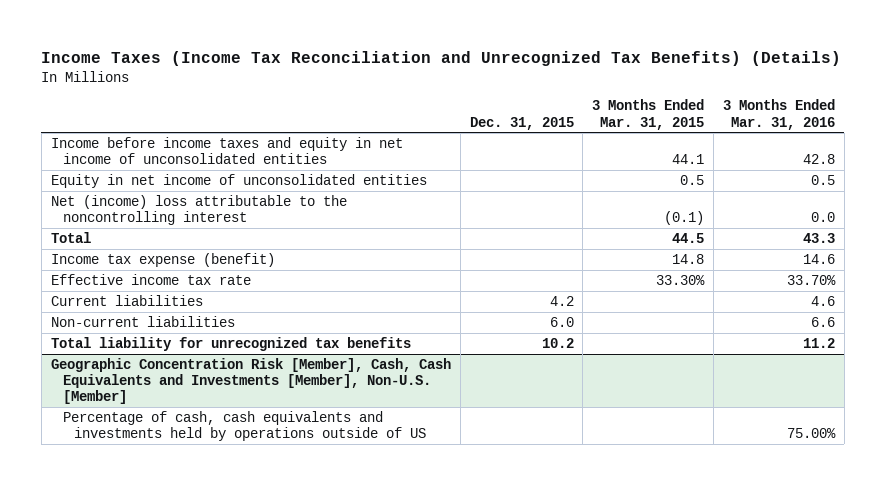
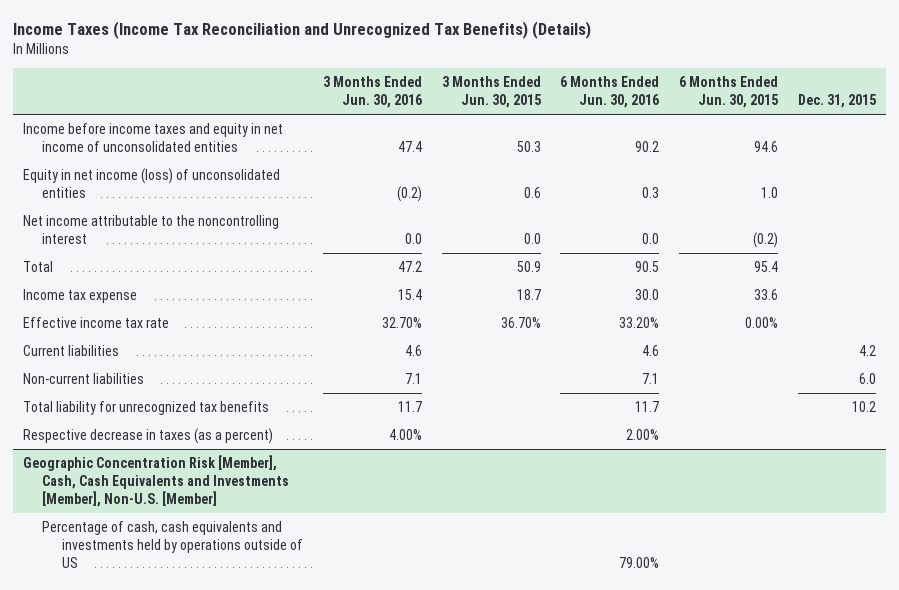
[592,99,705,130] 3 Months Ended Mar. 31, 2015 -> none
[723,99,836,130] 3 Months Ended Mar. 31, 2016 -> none
none -> [322,76,422,109] 3 Months Ended Jun. 30, 2016
none -> [441,76,541,109] 3 Months Ended Jun. 30, 2015
none -> [560,76,660,109] 6 Months Ended Jun. 30, 2016
none -> [679,76,779,109] 6 Months Ended Jun. 30, 2015
[50,173,427,188] Equity in net income of unconsolidated entities -> [22,168,280,199] Equity in net income (loss) of unconsolidated entities
[50,194,347,226] Net (income) loss attributable to the noncontrolling interest -> [22,215,279,245] Net income attributable to the noncontrolling interest
[50,252,275,267] Income tax expense (benefit) -> [22,289,137,304] Income tax expense
none -> [22,428,273,445] Respective decrease in taxes (as a percent)

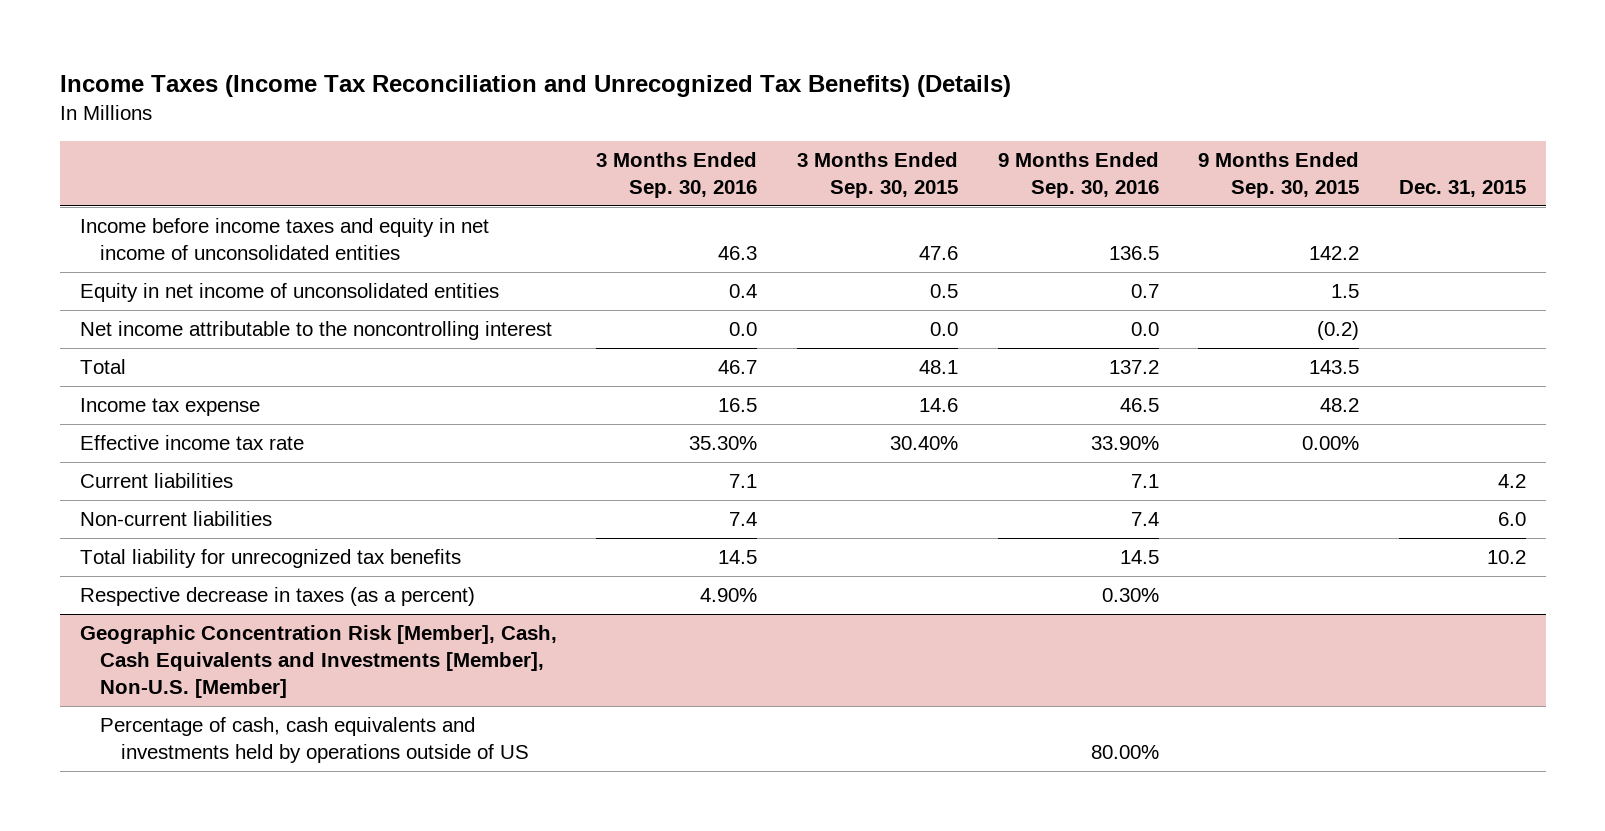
[322,76,422,109] 3 Months Ended Jun. 30, 2016 -> none
[441,76,541,109] 3 Months Ended Jun. 30, 2015 -> none
[560,76,660,109] 6 Months Ended Jun. 30, 2016 -> none
[679,76,779,109] 6 Months Ended Jun. 30, 2015 -> none
none -> [596,152,758,198] 3 Months Ended Sep. 30, 2016
none -> [796,152,958,198] 3 Months Ended Sep. 30, 2015
none -> [997,152,1159,198] 9 Months Ended Sep. 30, 2016
none -> [1198,152,1360,198] 9 Months Ended Sep. 30, 2015
[22,168,280,199] Equity in net income (loss) of unconsolidated entities -> [79,283,499,303] Equity in net income of unconsolidated entities

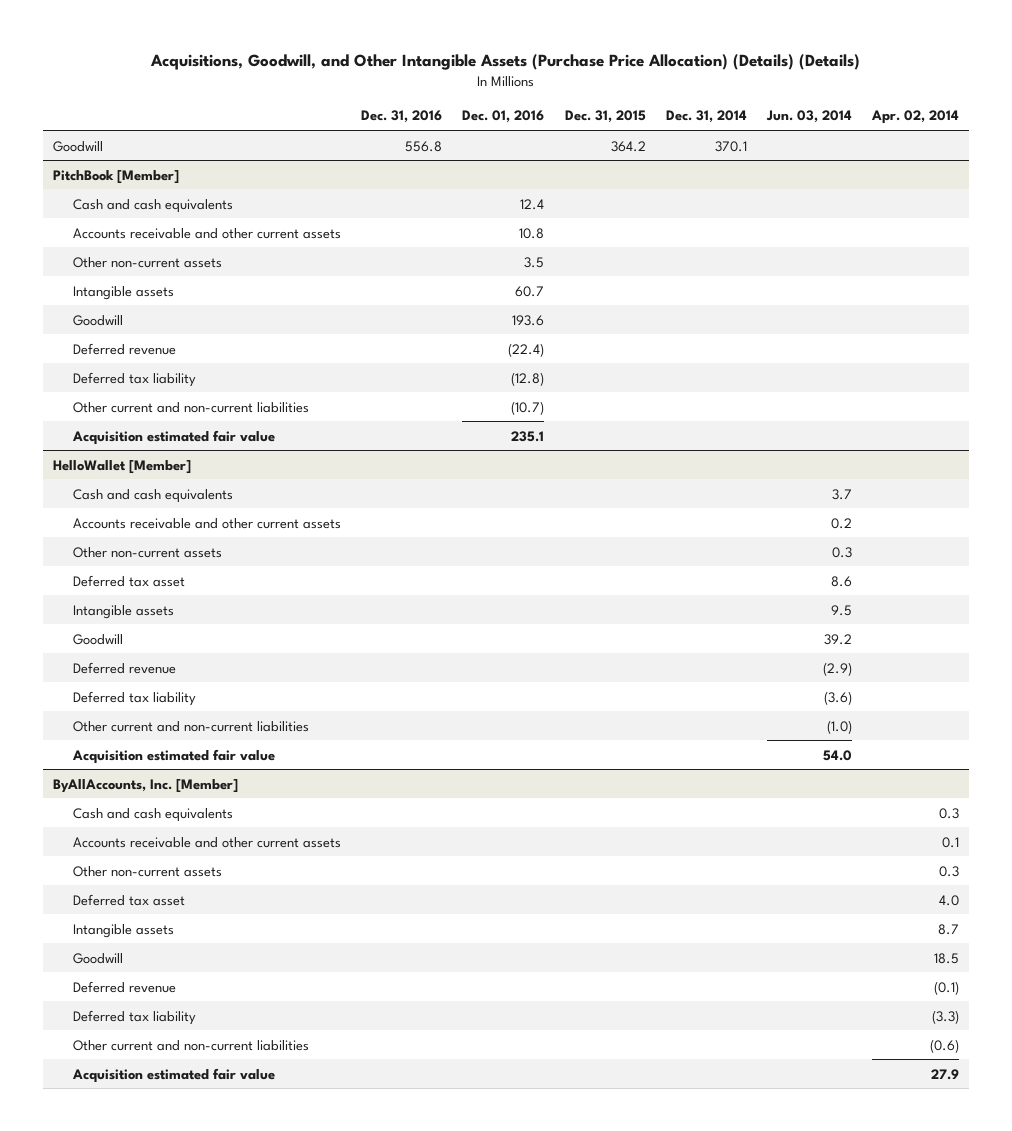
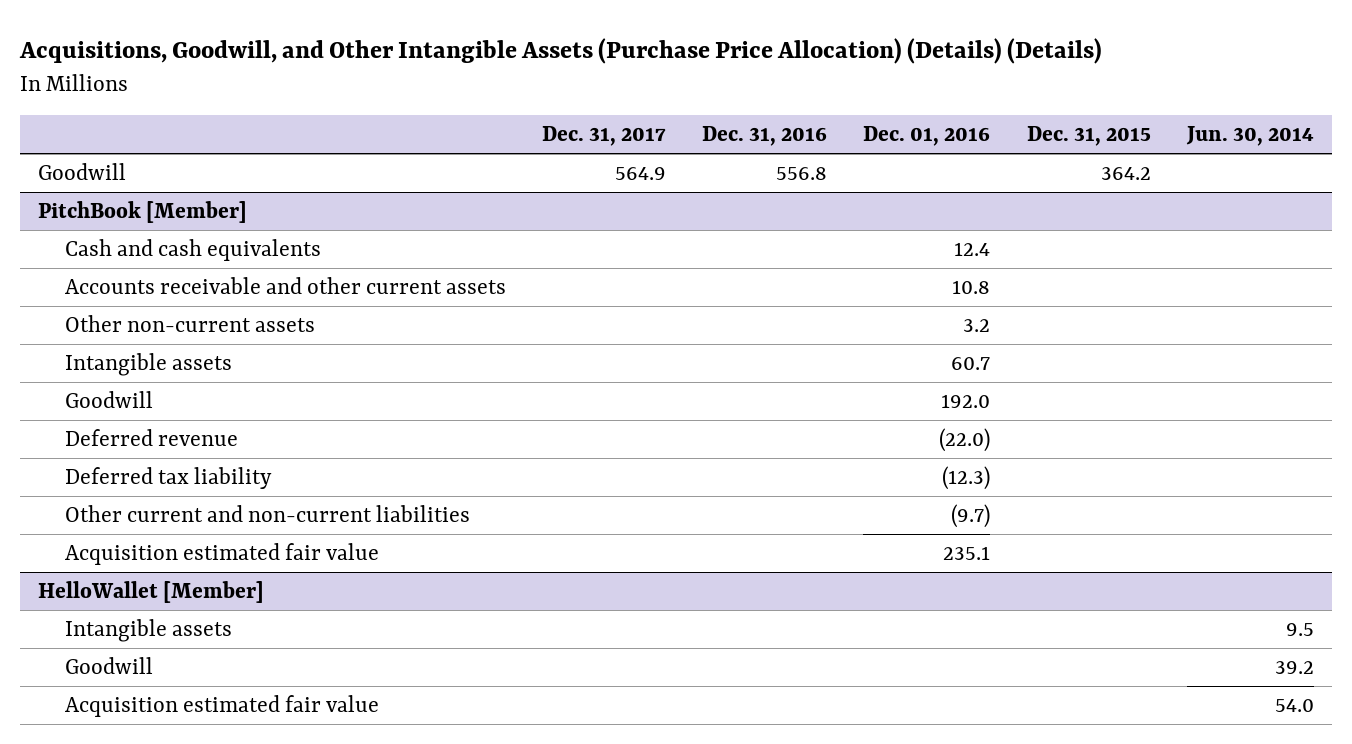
[665,110,747,124] Dec. 31, 2014 -> none
[765,110,852,124] Jun. 03, 2014 -> none
[870,110,959,125] Apr. 02, 2014 -> none
none -> [541,125,666,146] Dec. 31, 2017
none -> [1185,125,1314,146] Jun. 30, 2014
[524,256,545,268] 3.5 -> [963,318,991,332] 3.2
[512,314,545,326] 193.6 -> [941,393,991,408] 192.0
[508,342,545,357] (22.4) -> [939,427,991,452] (22.0)
[511,371,545,386] (12.8) -> [942,465,991,490] (12.3)
[511,400,545,415] (10.7) -> [951,503,991,528] (9.7)
[73,488,234,503] Cash and cash equivalents -> none
[73,517,342,529] Accounts receivable and other current assets -> none
[73,546,223,558] Other non-current assets -> none
[73,574,186,587] Deferred tax asset -> none
[73,661,177,674] Deferred revenue -> none
[73,690,197,706] Deferred tax liability -> none
[73,720,310,732] Other current and non-current liabilities -> none
[53,778,239,793] ByAllAccounts, Inc. [Member] -> none
[73,807,234,822] Cash and cash equivalents -> none
[73,836,342,848] Accounts receivable and other current assets -> none
[73,865,223,877] Other non-current assets -> none
[73,893,186,906] Deferred tax asset -> none
[73,923,175,938] Intangible assets -> none
[73,952,124,964] Goodwill -> none
[73,980,177,993] Deferred revenue -> none
[73,1009,197,1025] Deferred tax liability -> none
[73,1039,310,1051] Other current and non-current liabilities -> none
[72,1067,276,1083] Acquisition estimated fair value -> none

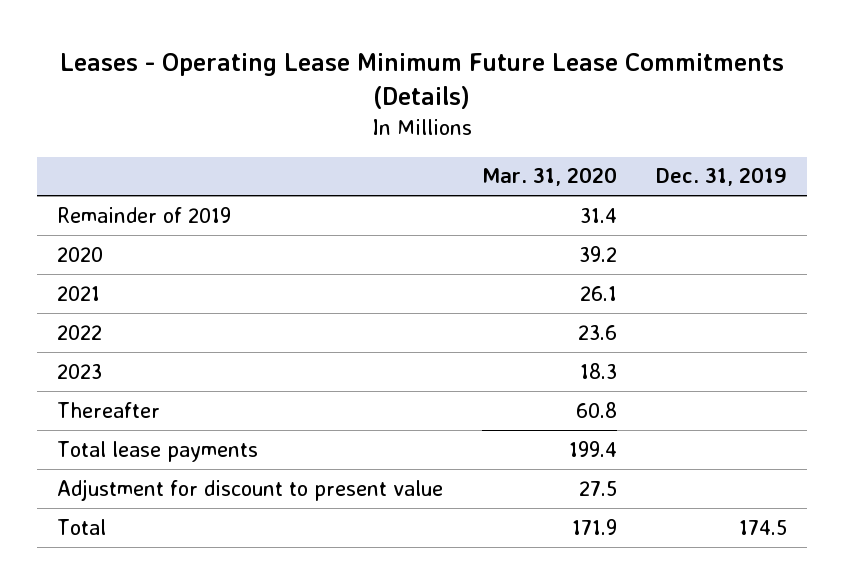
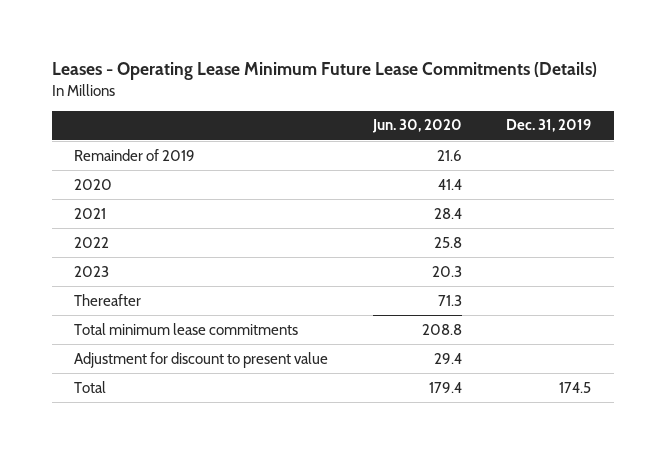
[482,167,618,187] Mar. 31, 2020 -> none
none -> [371,119,462,134] Jun. 30, 2020
[56,440,258,462] Total lease payments -> [74,322,299,335] Total minimum lease commitments

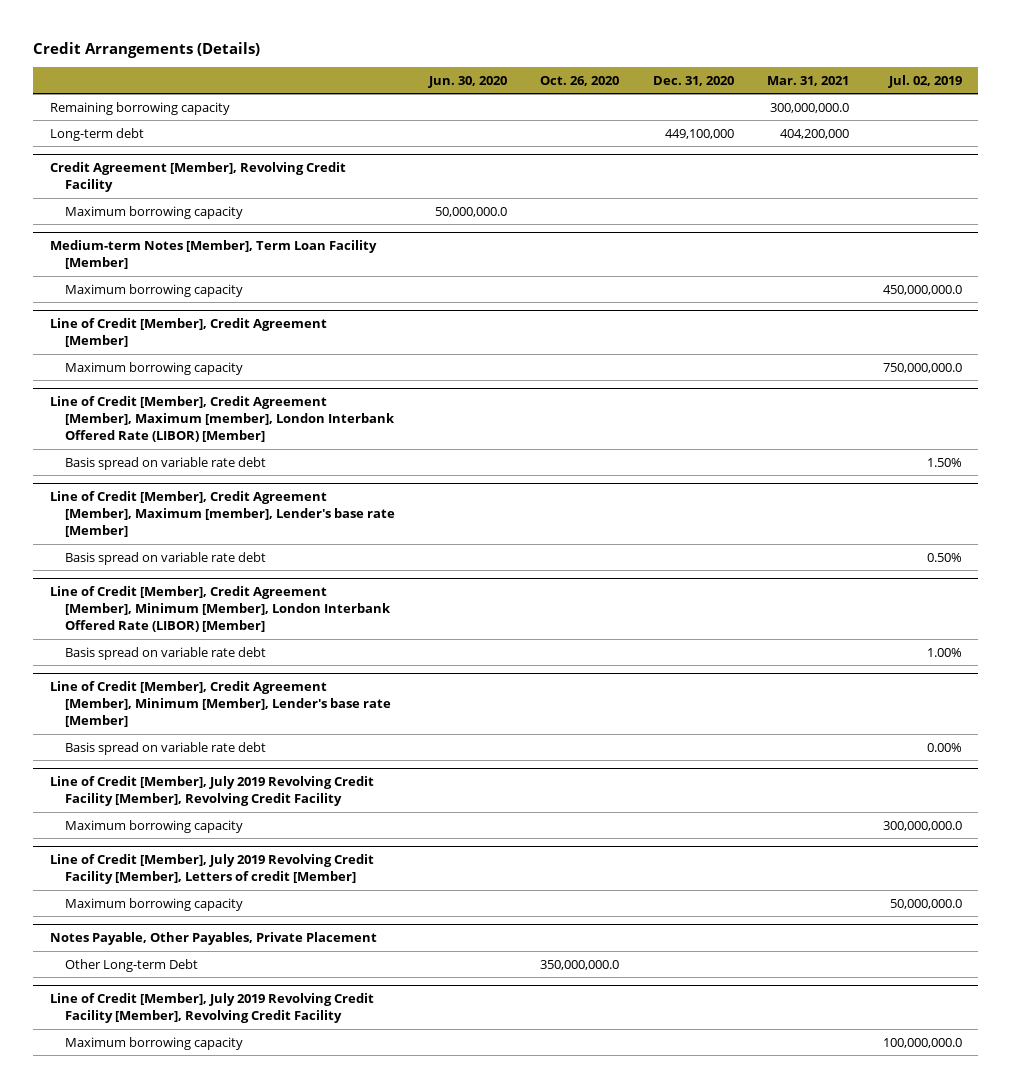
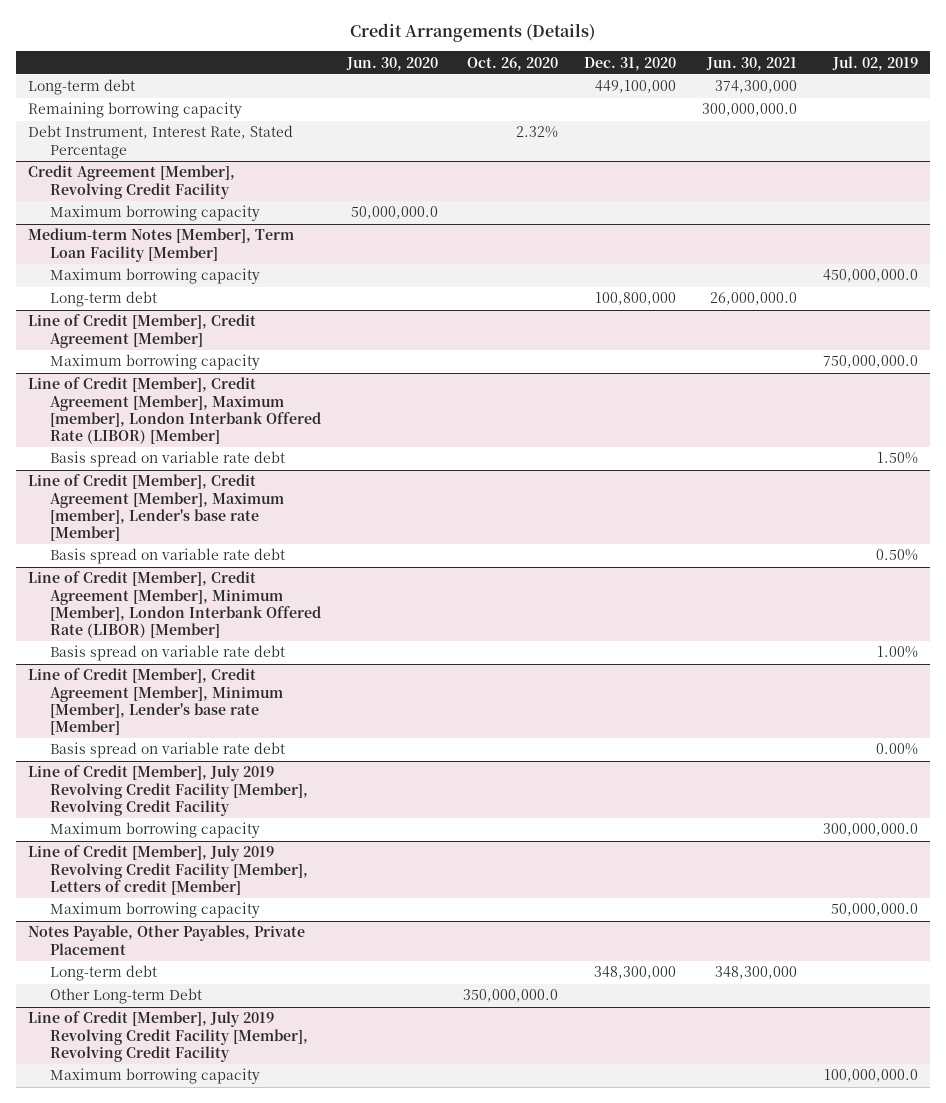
[767,75,850,86] Mar. 31, 2021 -> none
none -> [705,56,797,71] Jun. 30, 2021
[49,101,230,115] Remaining borrowing capacity -> [28,102,243,119] Remaining borrowing capacity
none -> [28,125,294,159] Debt Instrument, Interest Rate, Stated Percentage
none -> [50,291,158,308] Long-term debt
none -> [50,965,158,982] Long-term debt

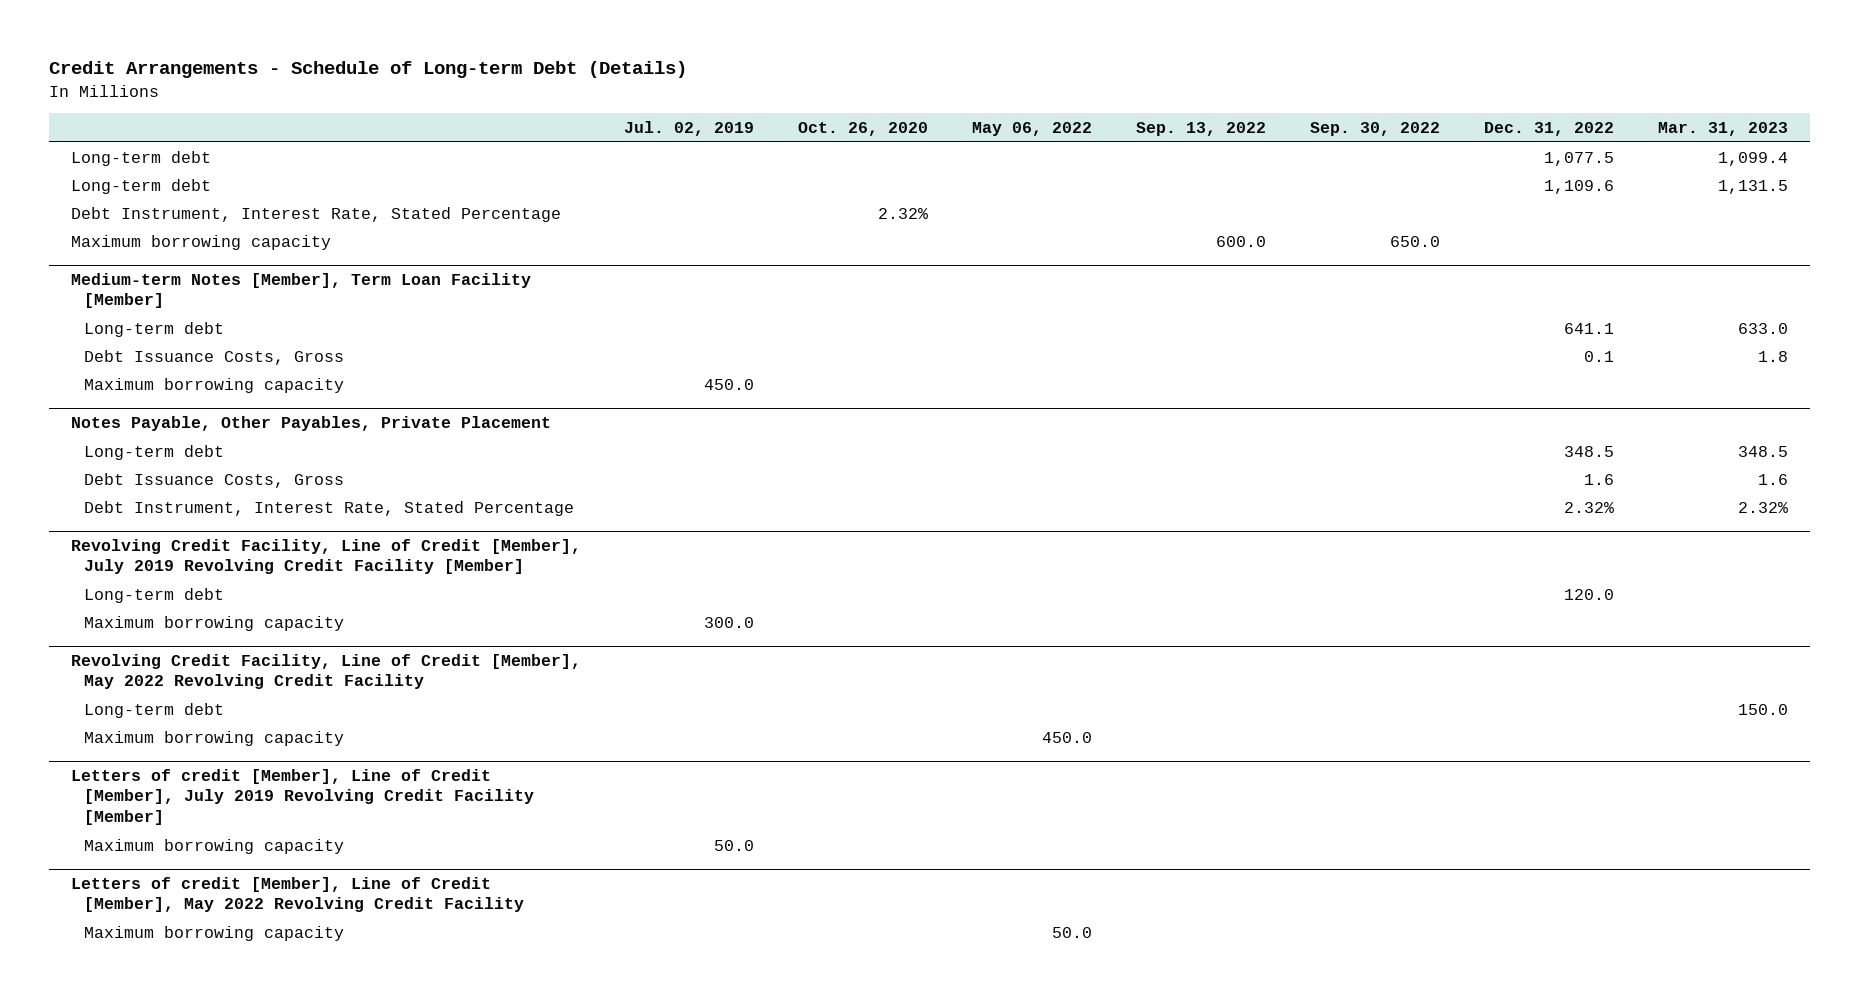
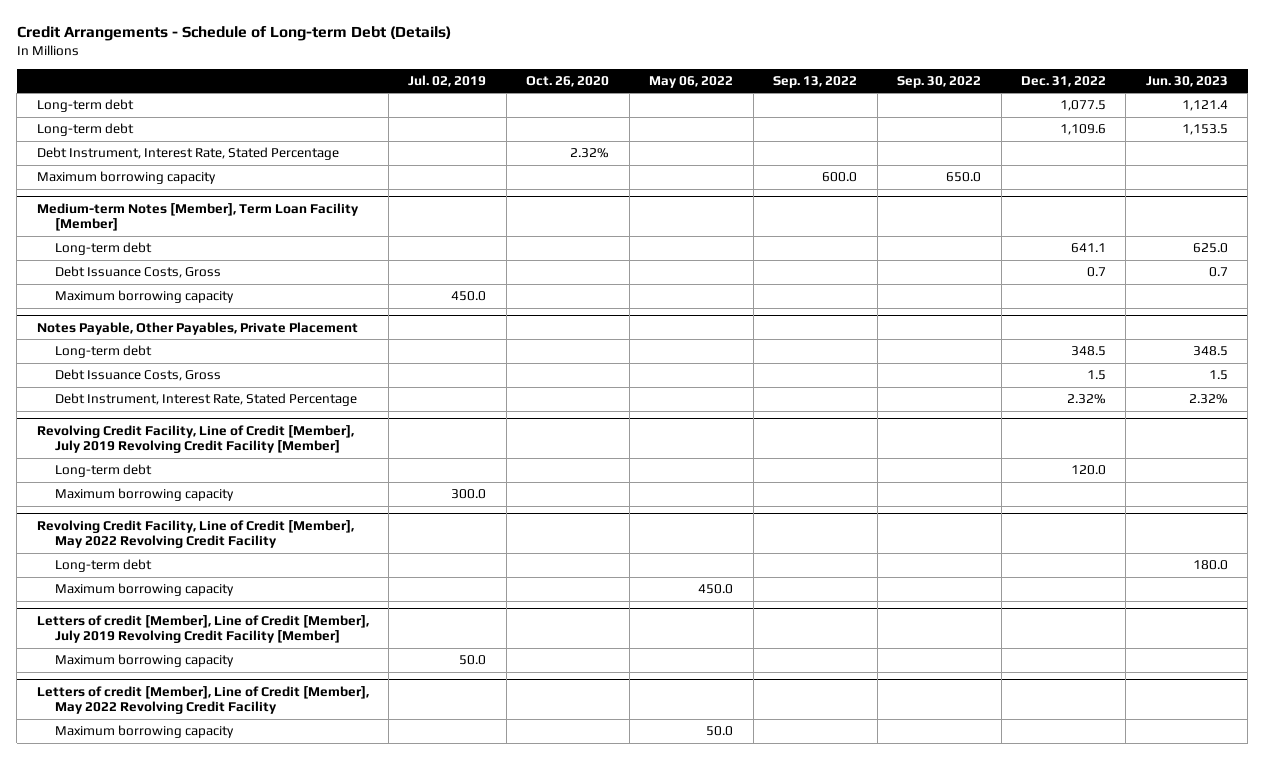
[1657,122,1788,137] Mar. 31, 2023 -> none
none -> [1145,75,1228,87] Jun. 30, 2023
[1584,350,1615,362] 0.1 -> [1086,267,1106,278] 0.7
[1584,473,1615,485] 1.6 -> [1086,370,1106,381] 1.5

